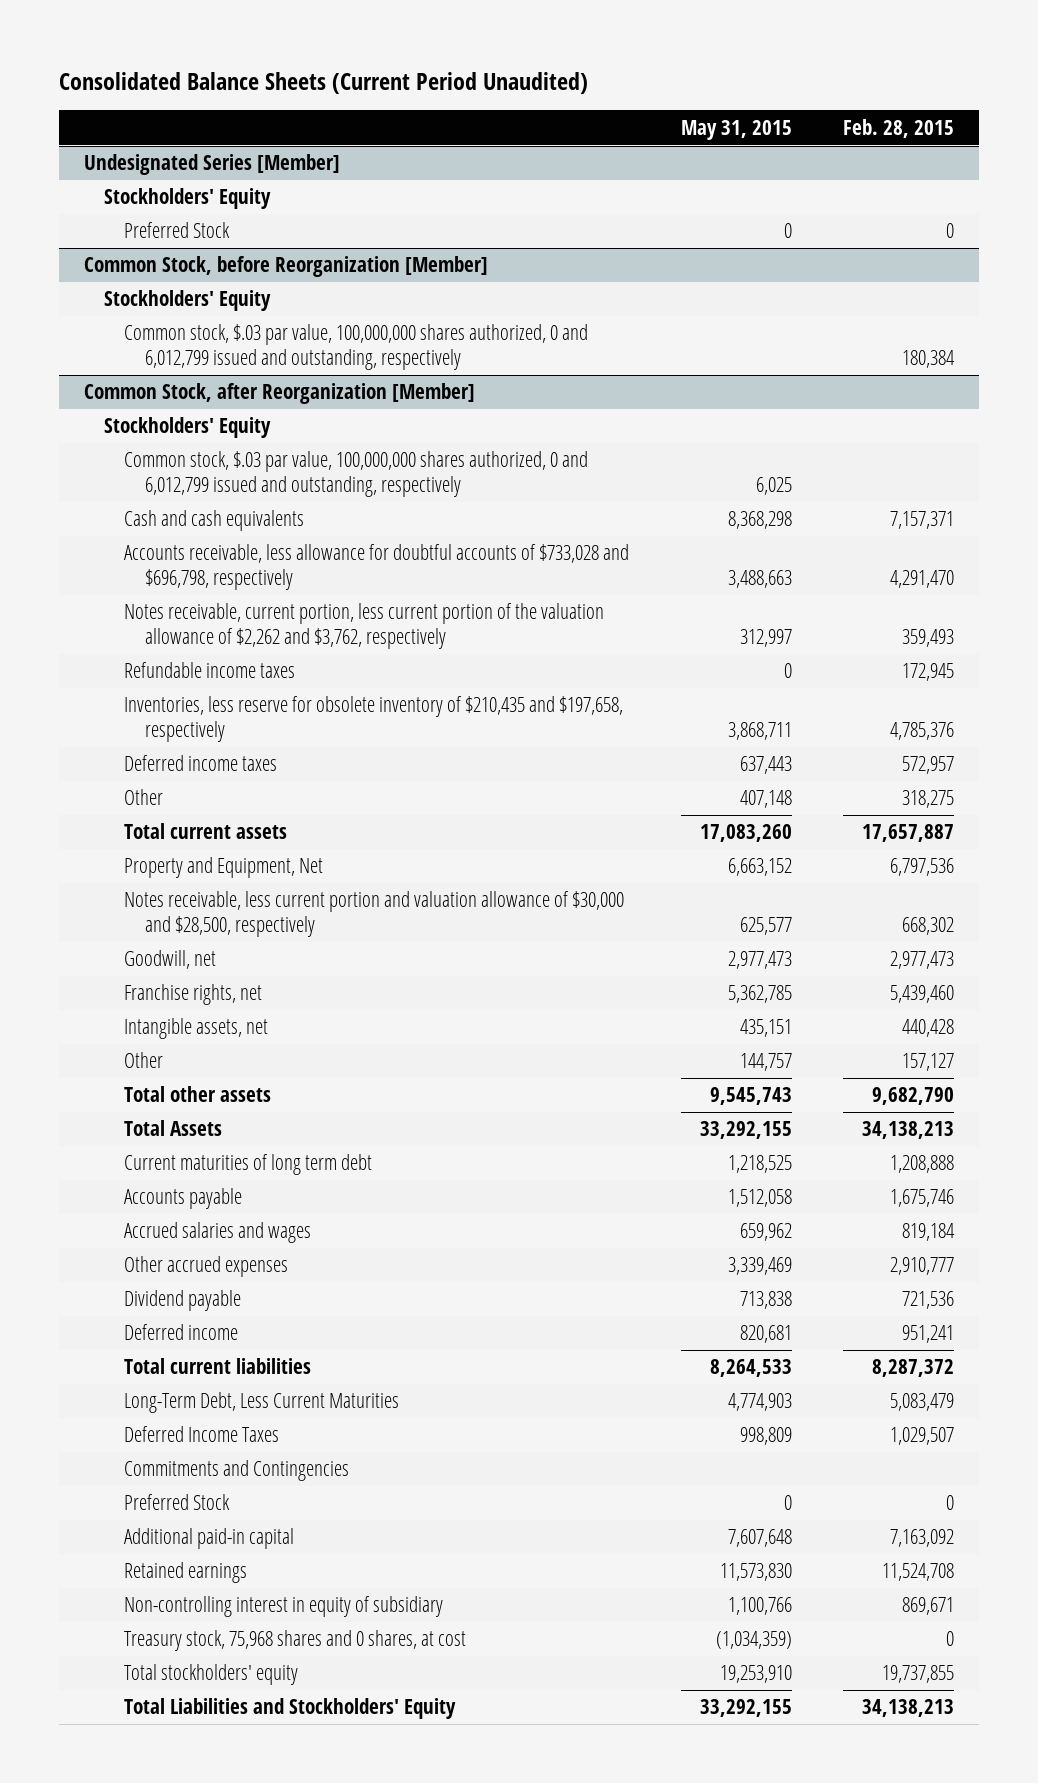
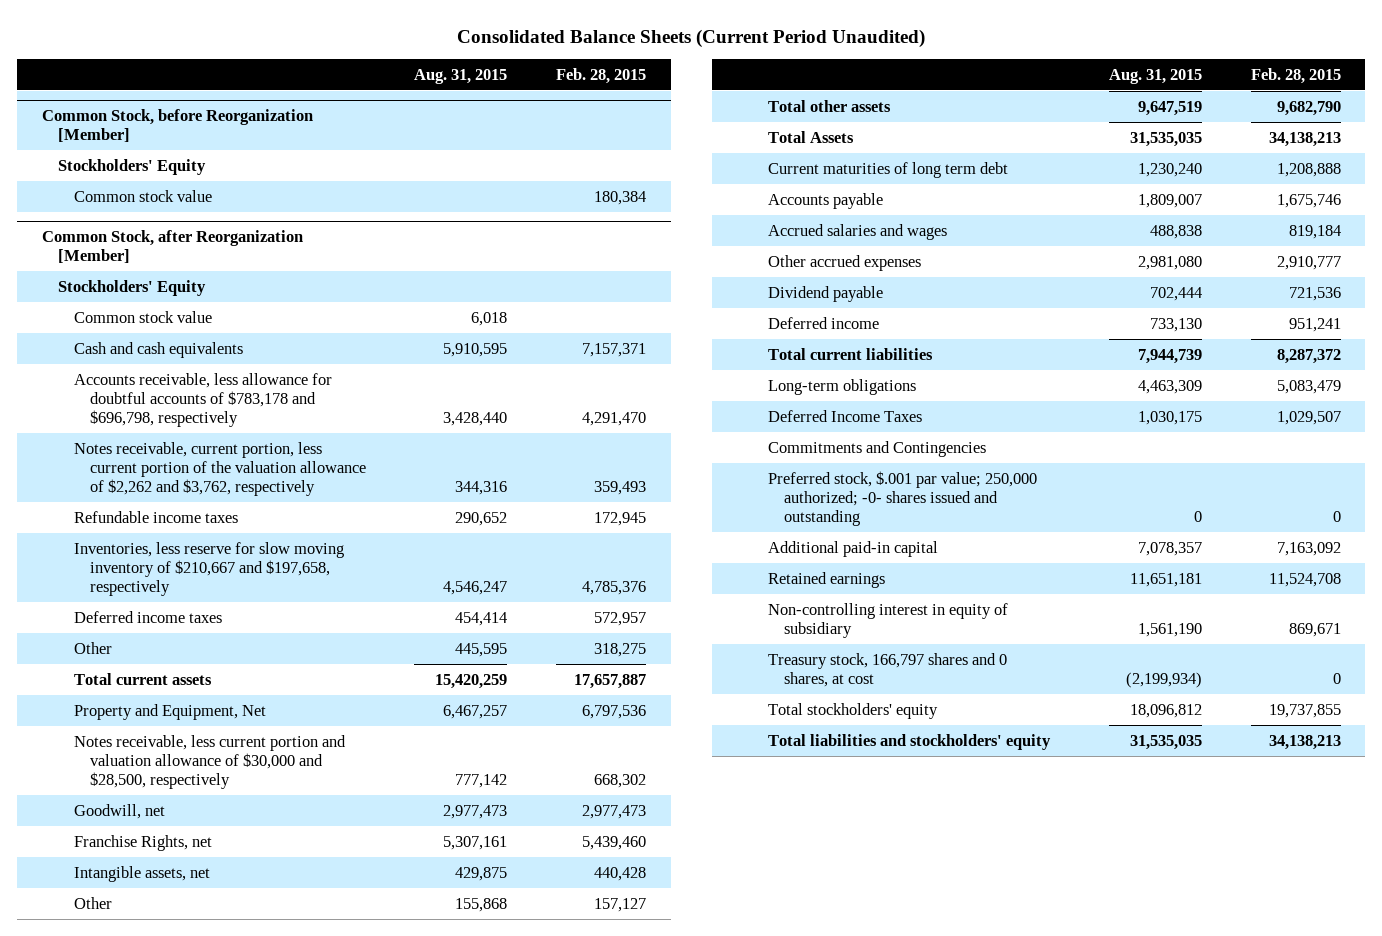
[680,119,792,140] May 31, 2015 -> none
none -> [414,68,508,84] Aug. 31, 2015
[84,154,341,176] Undesignated Series [Member] -> none
[104,188,272,210] Stockholders' Equity -> none
[124,222,231,239] Preferred Stock -> none
[124,324,589,371] Common stock, $.03 par value, 100,000,000 shares authorized, 0 and 6,012,799 issued and outstanding, respectively -> [73,189,212,202] Common stock value
[124,451,589,498] Common stock, $.03 par value, 100,000,000 shares authorized, 0 and 6,012,799 issued and outstanding, respectively -> [73,310,212,323] Common stock value
[124,544,630,591] Accounts receivable, less allowance for doubtful accounts of $733,028 and $696,798, respectively -> [73,372,332,427] Accounts receivable, less allowance for doubtful accounts of $783,178 and $696,798, respectively
[124,696,624,743] Inventories, less reserve for obsolete inventory of $210,435 and $197,658, respectively -> [73,541,344,596] Inventories, less reserve for slow moving inventory of $210,667 and $197,658, respectively
[124,984,263,1006] Franchise rights, net -> [73,834,212,851] Franchise Rights, net
[124,1392,400,1414] Long-Term Debt, Less Current Maturities -> [768,378,917,395] Long-term obligations
[124,1494,231,1511] Preferred Stock -> [768,470,1038,526] Preferred stock, $.001 par value; 250,000 authorized; -0- shares issued and outstanding
[124,1630,467,1652] Treasury stock, 75,968 shares and 0 shares, at cost -> [768,652,1008,687] Treasury stock, 166,797 shares and 0 shares, at cost
[124,1698,457,1720] Total Liabilities and Stockholders' Equity -> [768,733,1052,750] Total liabilities and stockholders' equity

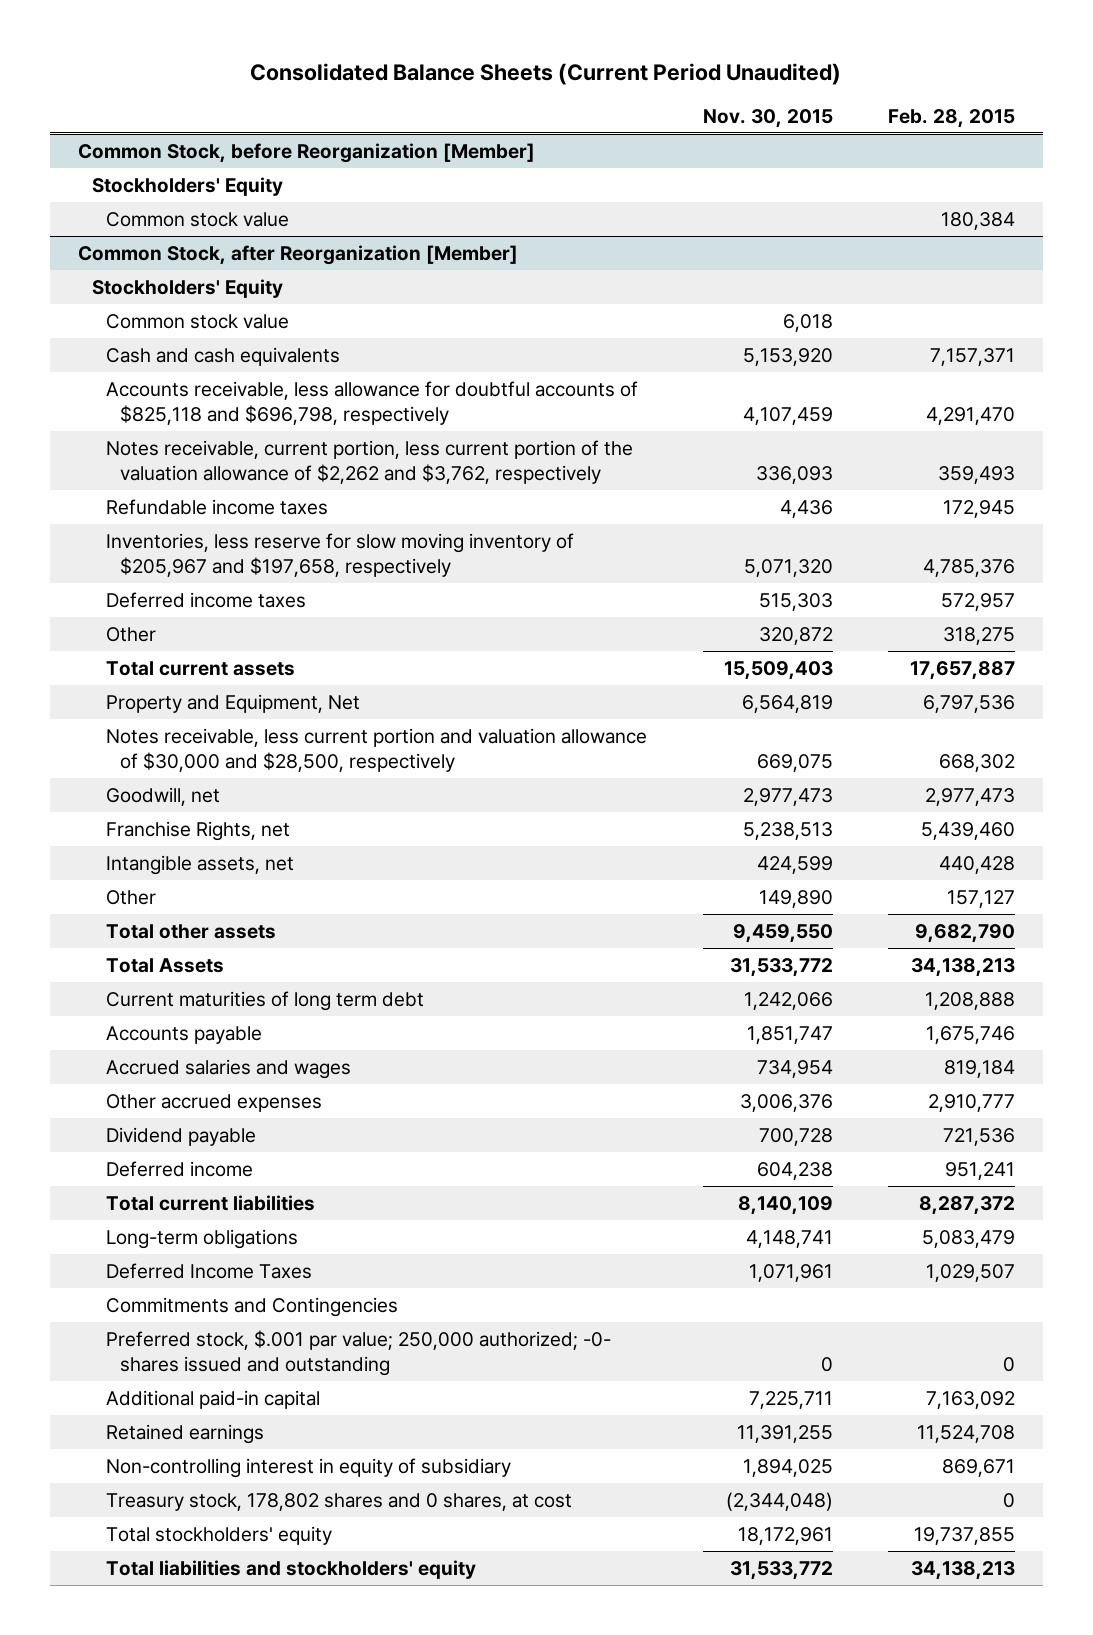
[414,68,508,84] Aug. 31, 2015 -> none
none -> [702,108,833,128] Nov. 30, 2015
[73,372,332,427] Accounts receivable, less allowance for doubtful accounts of $783,178 and $696,798, respectively -> [105,380,638,425] Accounts receivable, less allowance for doubtful accounts of $825,118 and $696,798, respectively
[73,541,344,596] Inventories, less reserve for slow moving inventory of $210,667 and $197,658, respectively -> [105,532,574,577] Inventories, less reserve for slow moving inventory of $205,967 and $197,658, respectively
[768,652,1008,687] Treasury stock, 166,797 shares and 0 shares, at cost -> [105,1492,572,1511] Treasury stock, 178,802 shares and 0 shares, at cost

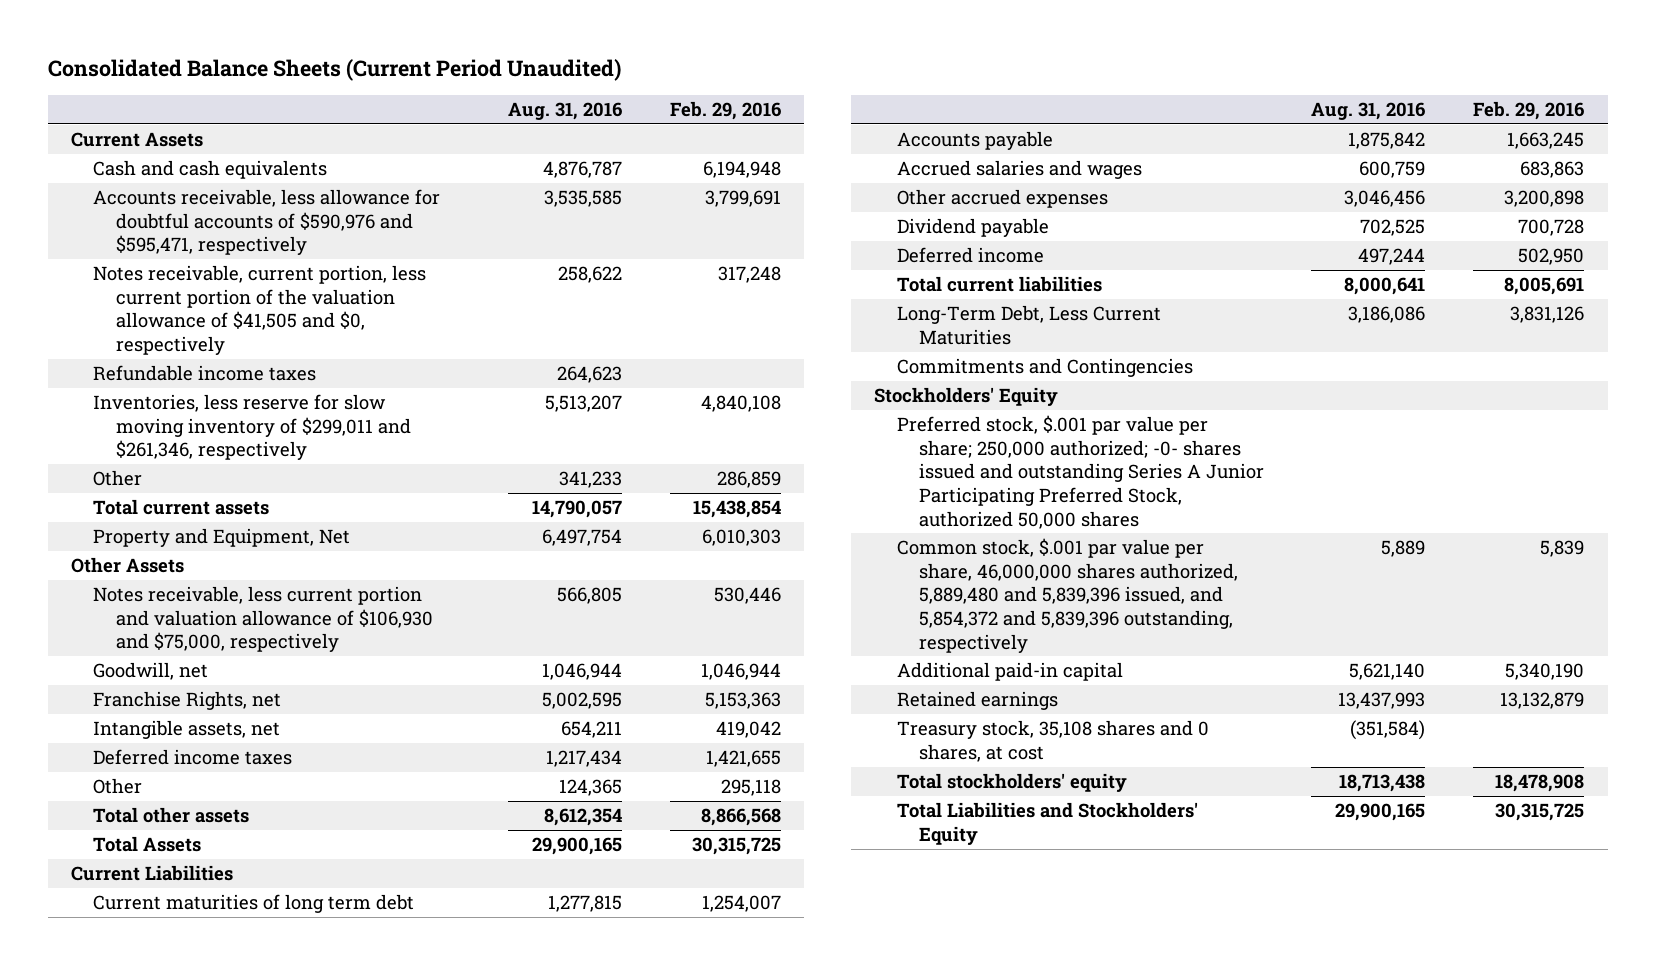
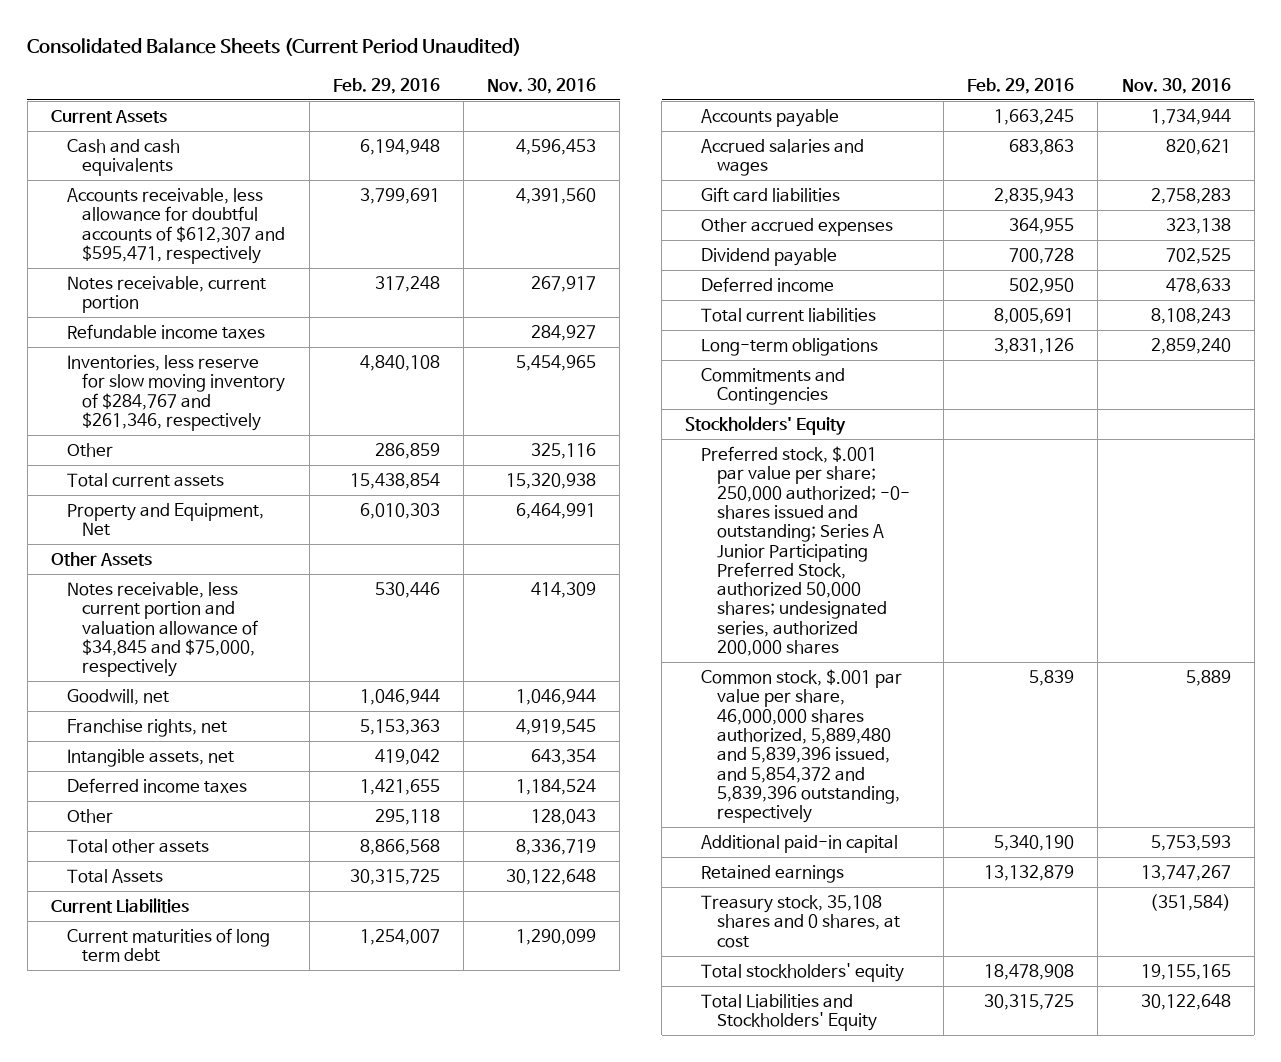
[508,101,623,120] Aug. 31, 2016 -> none
none -> [487,77,597,94] Nov. 30, 2016
[93,189,441,256] Accounts receivable, less allowance for doubtful accounts of $590,976 and $595,471, respectively -> [66,187,286,264] Accounts receivable, less allowance for doubtful accounts of $612,307 and $595,471, respectively
[93,265,427,356] Notes receivable, current portion, less current portion of the valuation allowance of $41,505 and $0, respectively -> [66,275,266,314] Notes receivable, current portion
[93,394,411,461] Inventories, less reserve for slow moving inventory of $299,011 and $261,346, respectively -> [66,354,286,431] Inventories, less reserve for slow moving inventory of $284,767 and $261,346, respectively
[93,586,433,653] Notes receivable, less current portion and valuation allowance of $106,930 and $75,000, respectively -> [66,581,259,678] Notes receivable, less current portion and valuation allowance of $34,845 and $75,000, respectively
[93,691,282,711] Franchise Rights, net -> [66,718,227,737] Franchise rights, net
none -> [700,186,840,202] Gift card liabilities
[1503,190,1584,208] 3,200,898 -> [1009,217,1075,234] 364,955
[896,305,1161,345] Long-Term Debt, Less Current Maturities -> [700,337,878,356] Long-term obligations
[896,415,1264,529] Preferred stock, $.001 par value per share; 250,000 authorized; -0- shares issued and outstanding Series A Junior Participating Preferred Stock, authorized 50,000 shares -> [700,445,910,657] Preferred stock, $.001 par value per share; 250,000 authorized; -0- shares issued and outstanding; Series A Junior Participating Preferred Stock, authorized 50,000 shares; undesignated series, authorized 200,000 shares

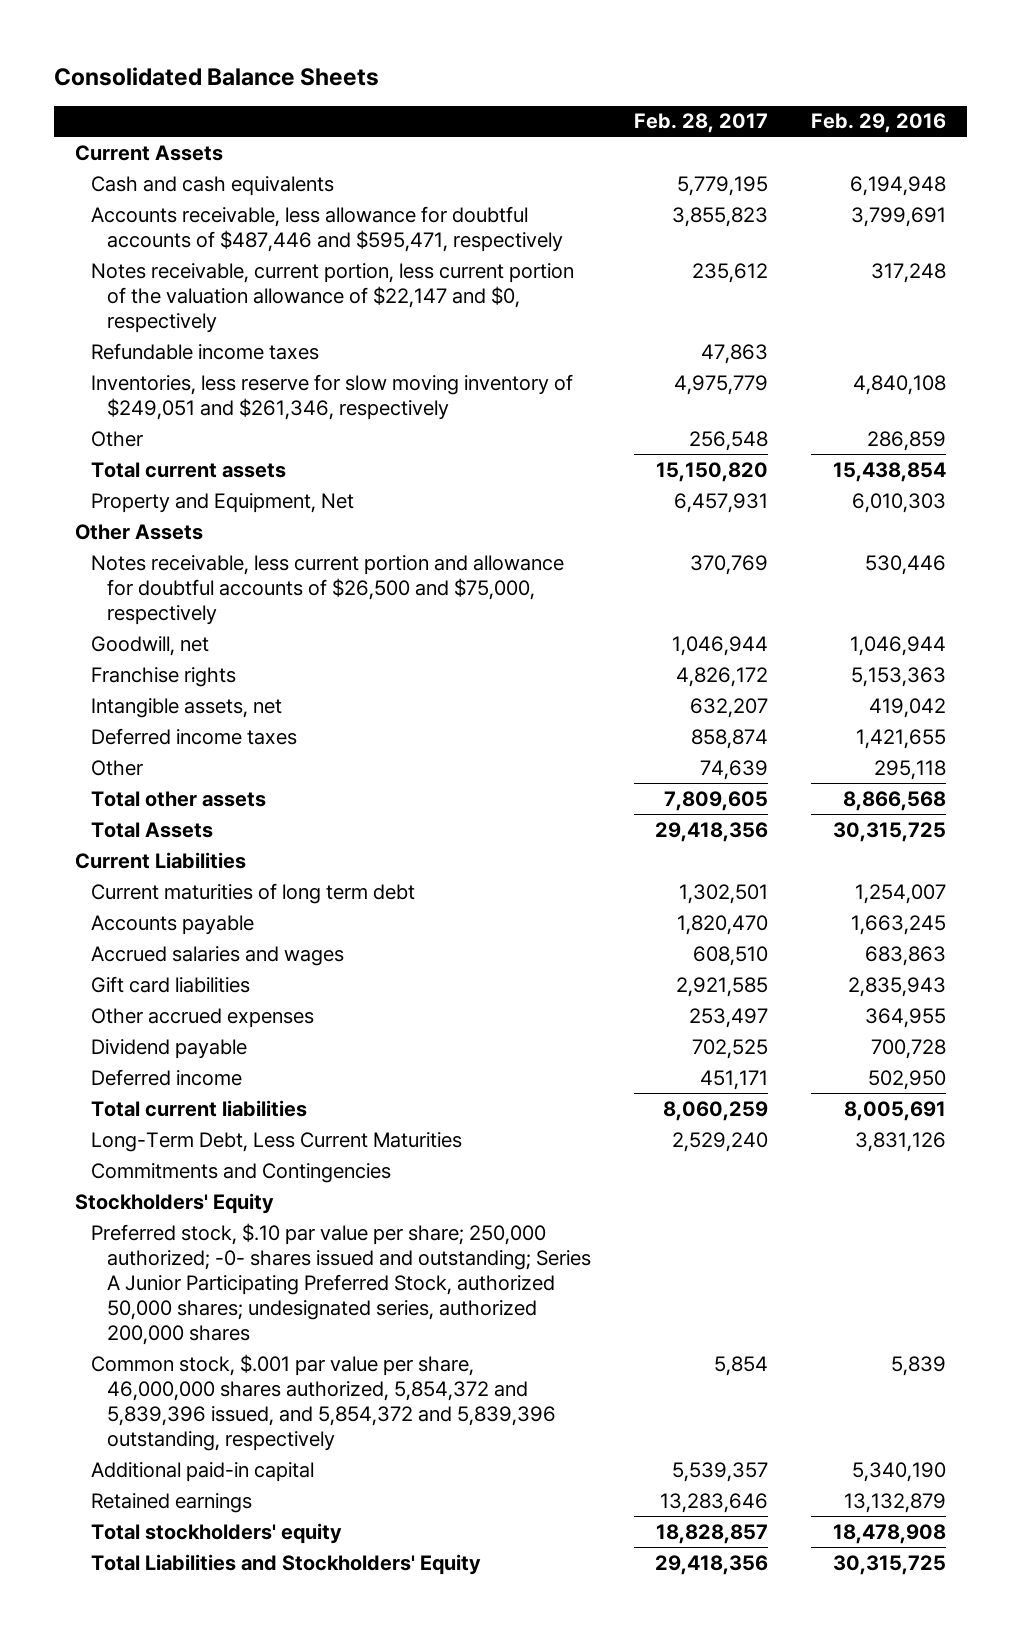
[27,38,522,57] Consolidated Balance Sheets (Current Period Unaudited) -> [53,67,379,87] Consolidated Balance Sheets
[487,77,597,94] Nov. 30, 2016 -> none
none -> [634,113,769,134] Feb. 28, 2017
[66,187,286,264] Accounts receivable, less allowance for doubtful accounts of $612,307 and $595,471, respectively -> [91,205,564,252] Accounts receivable, less allowance for doubtful accounts of $487,446 and $595,471, respectively
[66,275,266,314] Notes receivable, current portion -> [91,262,575,333] Notes receivable, current portion, less current portion of the valuation allowance of $22,147 and $0, respectively
[66,354,286,431] Inventories, less reserve for slow moving inventory of $284,767 and $261,346, respectively -> [91,373,574,420] Inventories, less reserve for slow moving inventory of $249,051 and $261,346, respectively
[66,581,259,678] Notes receivable, less current portion and valuation allowance of $34,845 and $75,000, respectively -> [91,554,565,625] Notes receivable, less current portion and allowance for doubtful accounts of $26,500 and $75,000, respectively
[66,718,227,737] Franchise rights, net -> [91,666,237,687] Franchise rights
[700,337,878,356] Long-term obligations -> [91,1131,463,1152] Long-Term Debt, Less Current Maturities
[700,445,910,657] Preferred stock, $.001 par value per share; 250,000 authorized; -0- shares issued and outstanding; Series A Junior Participating Preferred Stock, authorized 50,000 shares; undesignated series, authorized 200,000 shares -> [91,1222,592,1345] Preferred stock, $.10 par value per share; 250,000 authorized; -0- shares issued and outstanding; Series A Junior Participating Preferred Stock, authorized 50,000 shares; undesignated series, authorized 200,000 shares
[700,668,902,824] Common stock, $.001 par value per share, 46,000,000 shares authorized, 5,889,480 and 5,839,396 issued, and 5,854,372 and 5,839,396 outstanding, respectively -> [91,1353,557,1451] Common stock, $.001 par value per share, 46,000,000 shares authorized, 5,854,372 and 5,839,396 issued, and 5,854,372 and 5,839,396 outstanding, respectively
[700,894,900,948] Treasury stock, 35,108 shares and 0 shares, at cost -> none

